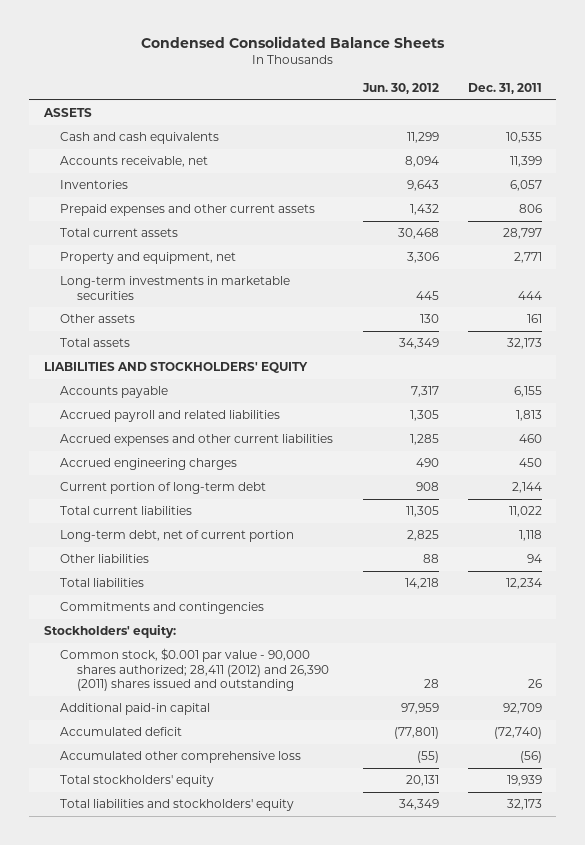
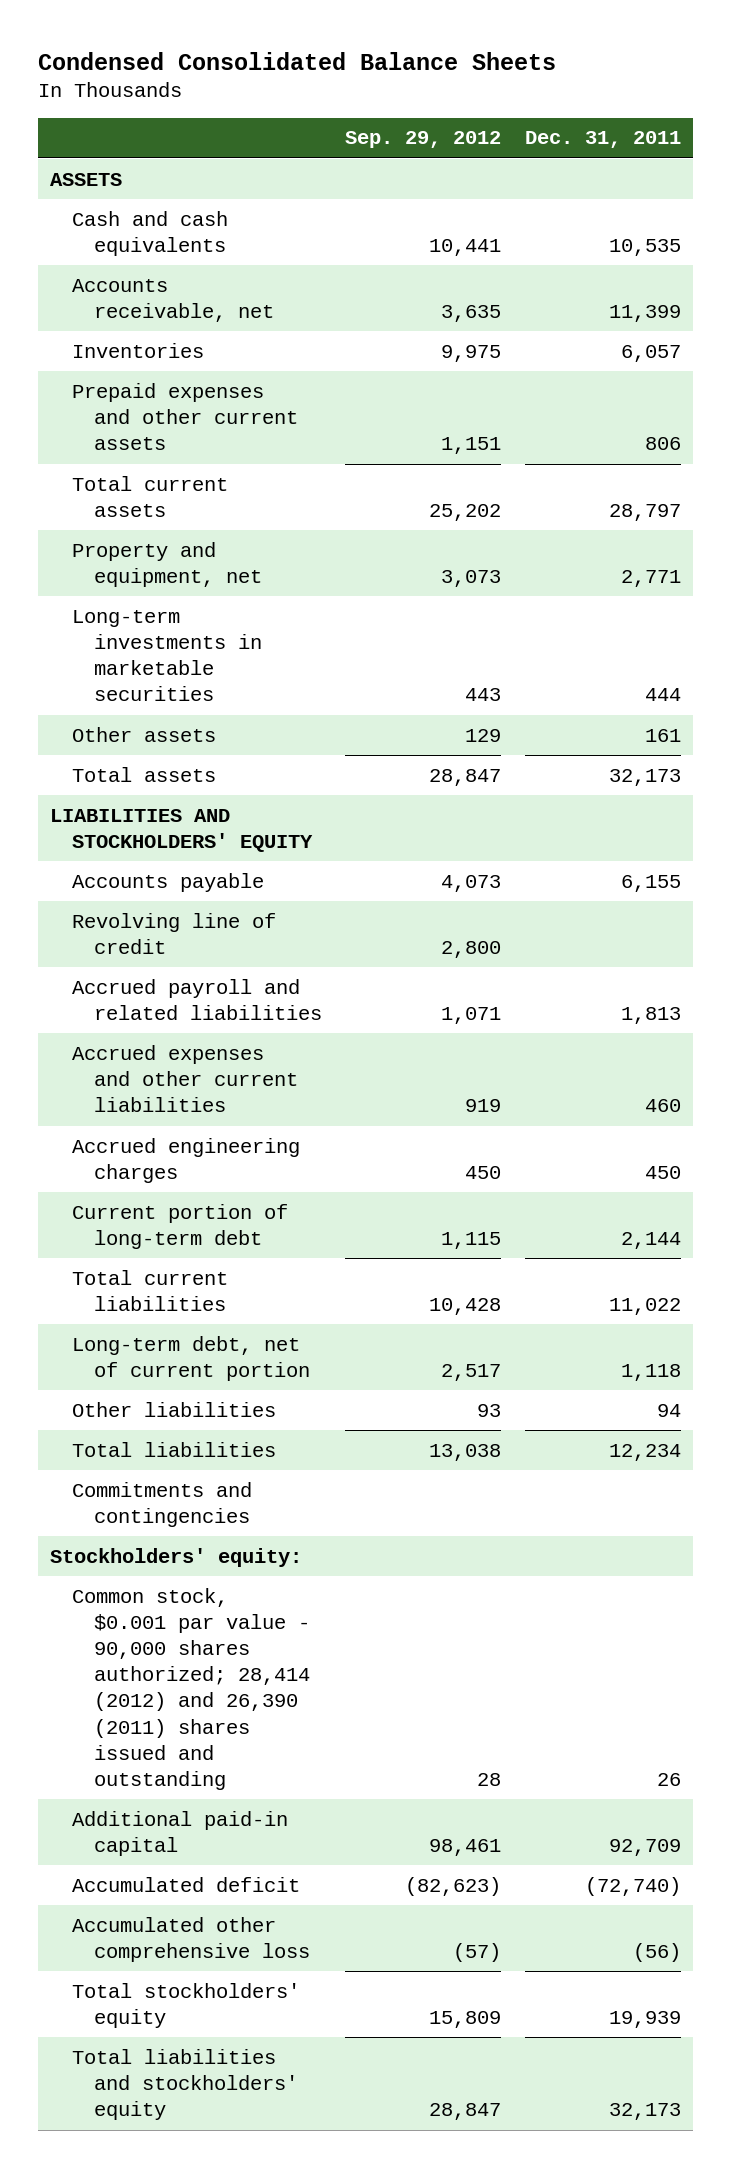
[361,83,439,95] Jun. 30, 2012 -> none
none -> [345,131,502,149] Sep. 29, 2012
none -> [71,912,276,955] Revolving line of credit
[60,648,329,692] Common stock, $0.001 par value - 90,000 shares authorized; 28,411 (2012) and 26,390 (2011) shares issued and outstanding -> [71,1587,310,1790] Common stock, $0.001 par value - 90,000 shares authorized; 28,414 (2012) and 26,390 (2011) shares issued and outstanding

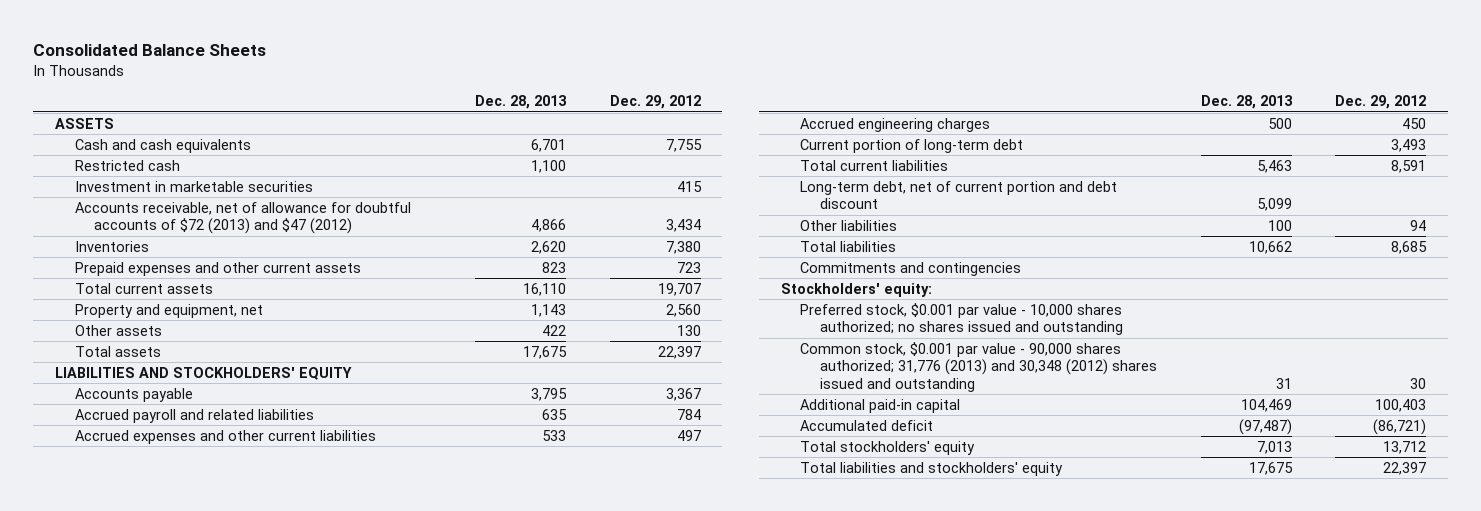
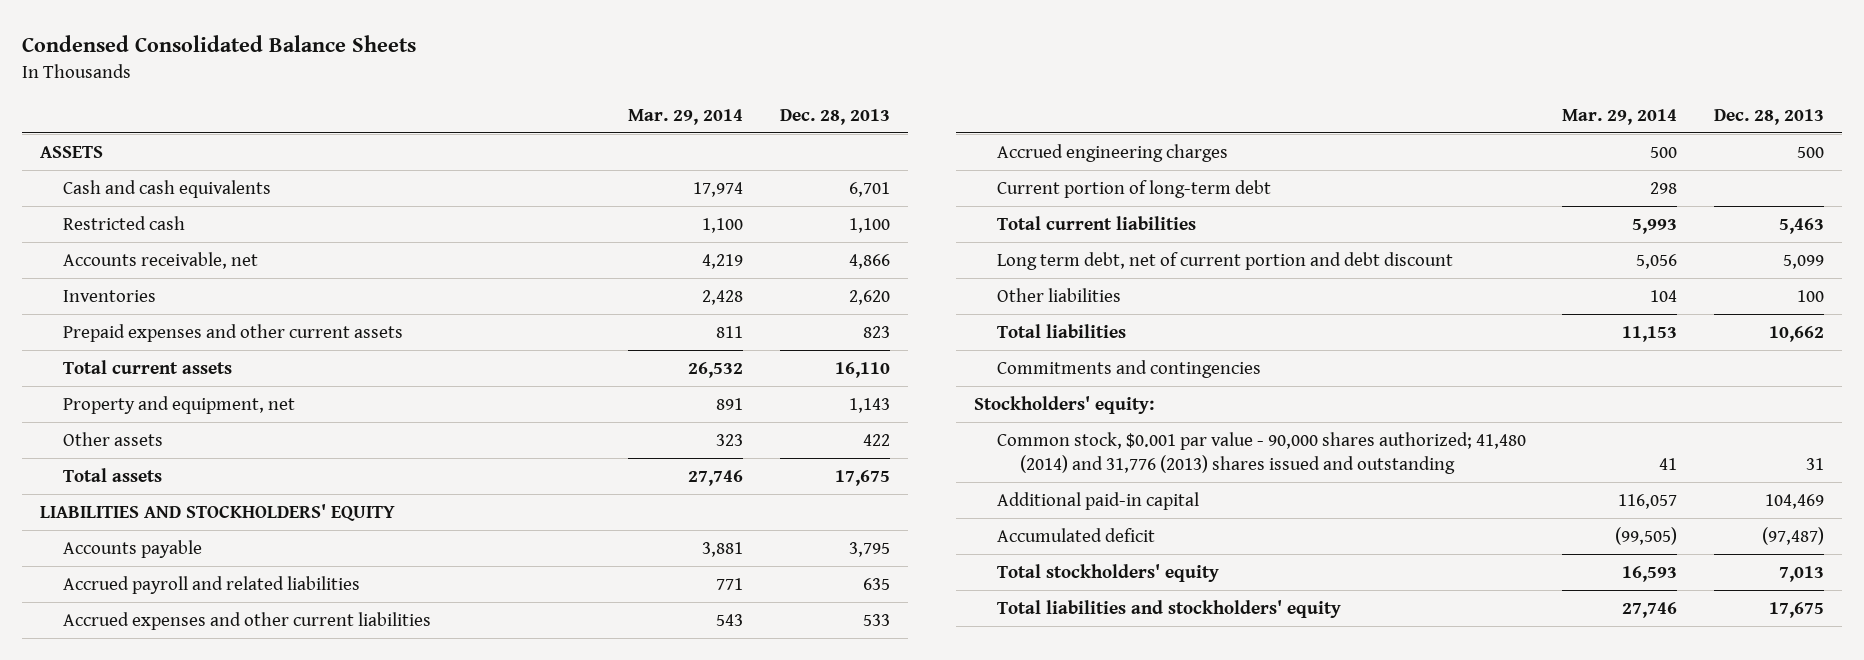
[33,43,267,56] Consolidated Balance Sheets -> [22,34,417,52] Condensed Consolidated Balance Sheets
[609,95,701,110] Dec. 29, 2012 -> none
none -> [628,108,744,125] Mar. 29, 2014
[74,180,313,192] Investment in marketable securities -> none
[74,201,411,235] Accounts receivable, net of allowance for doubtful accounts of $72 (2013) and $47 (2012) -> [63,251,259,269] Accounts receivable, net
[800,180,1118,210] Long-term debt, net of current portion and debt discount -> [997,251,1454,270] Long term debt, net of current portion and debt discount
[800,302,1124,336] Preferred stock, $0.001 par value - 10,000 shares authorized; no shares issued and outstanding -> none
[800,341,1158,392] Common stock, $0.001 par value - 90,000 shares authorized; 31,776 (2013) and 30,348 (2012) shares issued and outstanding -> [997,431,1527,474] Common stock, $0.001 par value - 90,000 shares authorized; 41,480 (2014) and 31,776 (2013) shares issued and outstanding

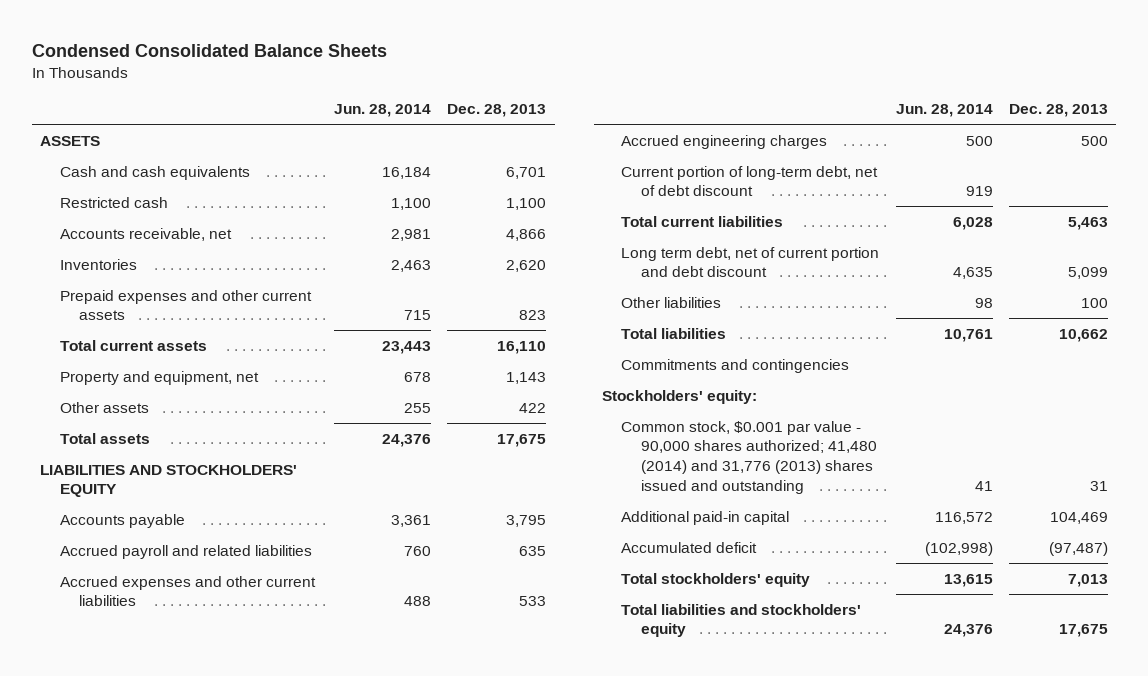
[628,108,744,125] Mar. 29, 2014 -> none
none -> [334,104,432,118] Jun. 28, 2014
[997,179,1272,198] Current portion of long-term debt -> [621,165,879,197] Current portion of long-term debt, net of debt discount

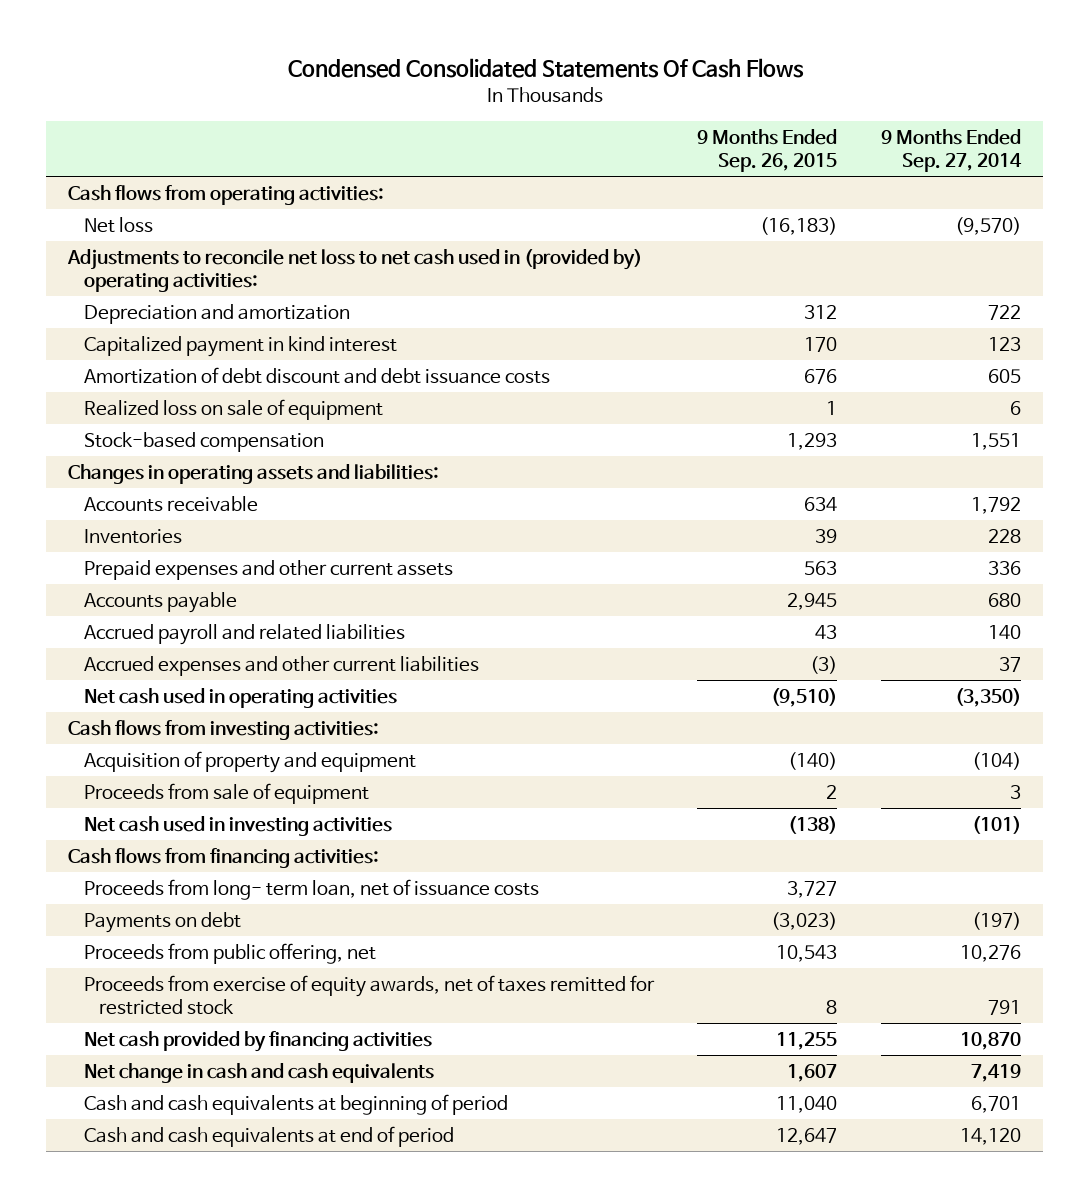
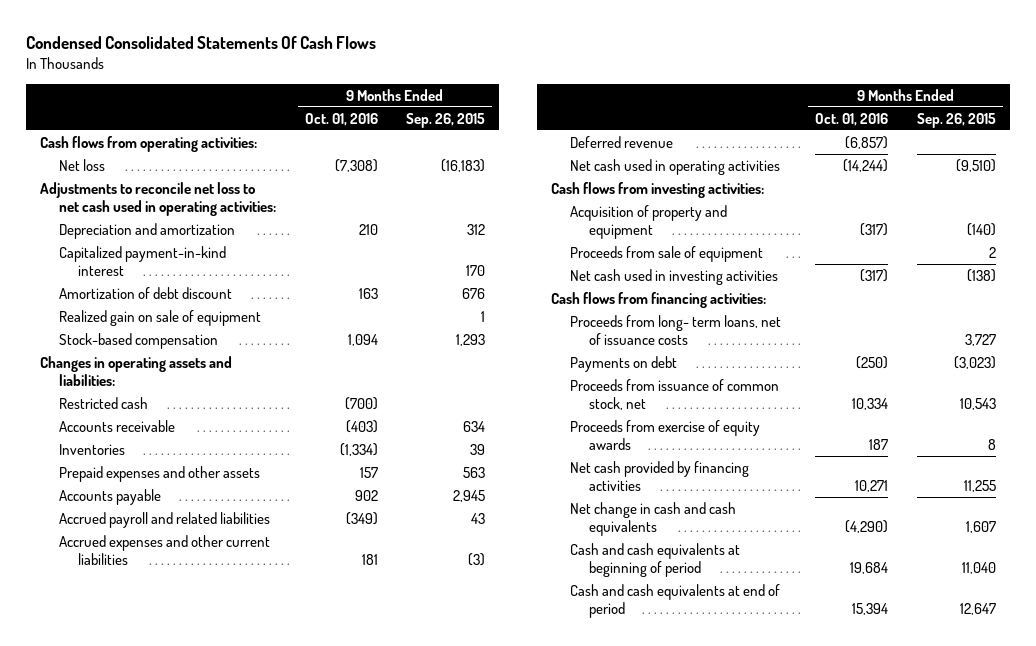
[880,129,1022,173] 9 Months Ended Sep. 27, 2014 -> none
none -> [304,112,378,126] Oct. 01, 2016
[67,248,643,293] Adjustments to reconcile net loss to net cash used in (provided by) operating activities: -> [40,181,277,216] Adjustments to reconcile net loss to net cash used in operating activities:
[83,335,397,357] Capitalized payment in kind interest -> [59,245,227,276] Capitalized payment-in-kind interest
[83,366,550,384] Amortization of debt discount and debt issuance costs -> [59,286,233,299] Amortization of debt discount
[83,398,383,420] Realized loss on sale of equipment -> [59,309,262,326] Realized gain on sale of equipment
none -> [59,396,149,409] Restricted cash
[83,559,453,580] Prepaid expenses and other current assets -> [59,465,261,482] Prepaid expenses and other assets
none -> [569,135,673,148] Deferred revenue
[83,878,539,900] Proceeds from long- term loan, net of issuance costs -> [569,314,781,345] Proceeds from long- term loans, net of issuance costs
[83,942,376,964] Proceeds from public offering, net -> [569,378,779,410] Proceeds from issuance of common stock, net
[83,974,655,1016] Proceeds from exercise of equity awards, net of taxes remitted for restricted stock -> [569,419,760,450] Proceeds from exercise of equity awards

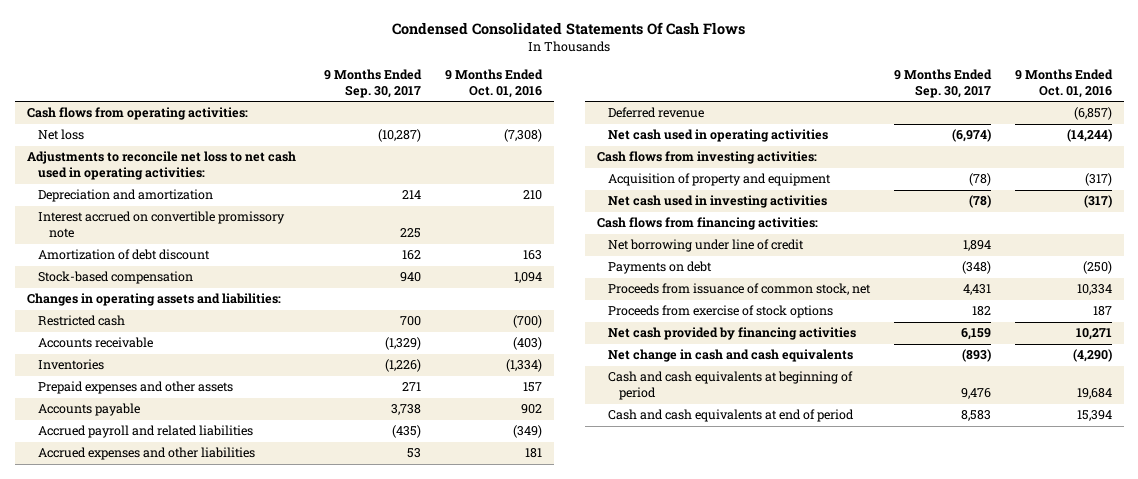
[406,112,486,128] Sep. 26, 2015 -> none
none -> [323,68,422,98] 9 Months Ended Sep. 30, 2017
[59,245,227,276] Capitalized payment-in-kind interest -> none
none -> [37,211,285,239] Interest accrued on convertible promissory note
[59,309,262,326] Realized gain on sale of equipment -> none
[59,534,271,565] Accrued expenses and other current liabilities -> [37,447,255,461] Accrued expenses and other liabilities
[569,245,763,262] Proceeds from sale of equipment -> none
[569,314,781,345] Proceeds from long- term loans, net of issuance costs -> none
none -> [607,239,804,253] Net borrowing under line of credit
[569,419,760,450] Proceeds from exercise of equity awards -> [607,305,833,319] Proceeds from exercise of stock options

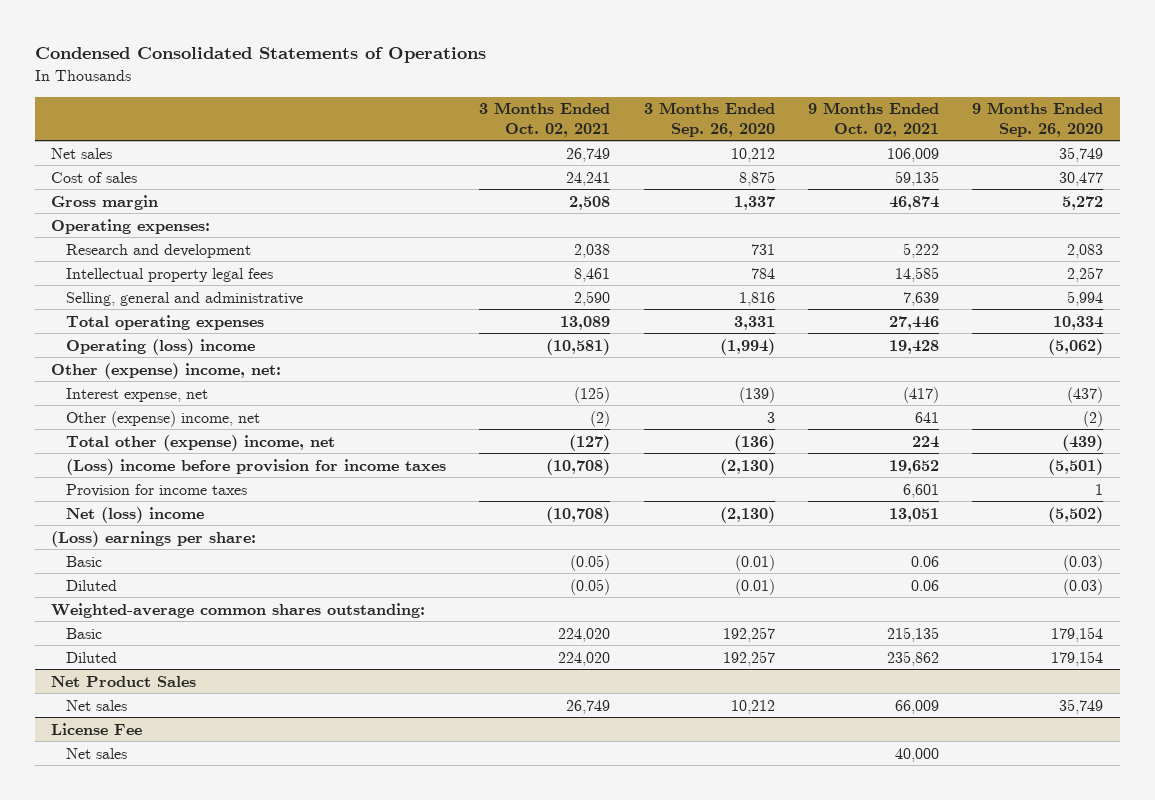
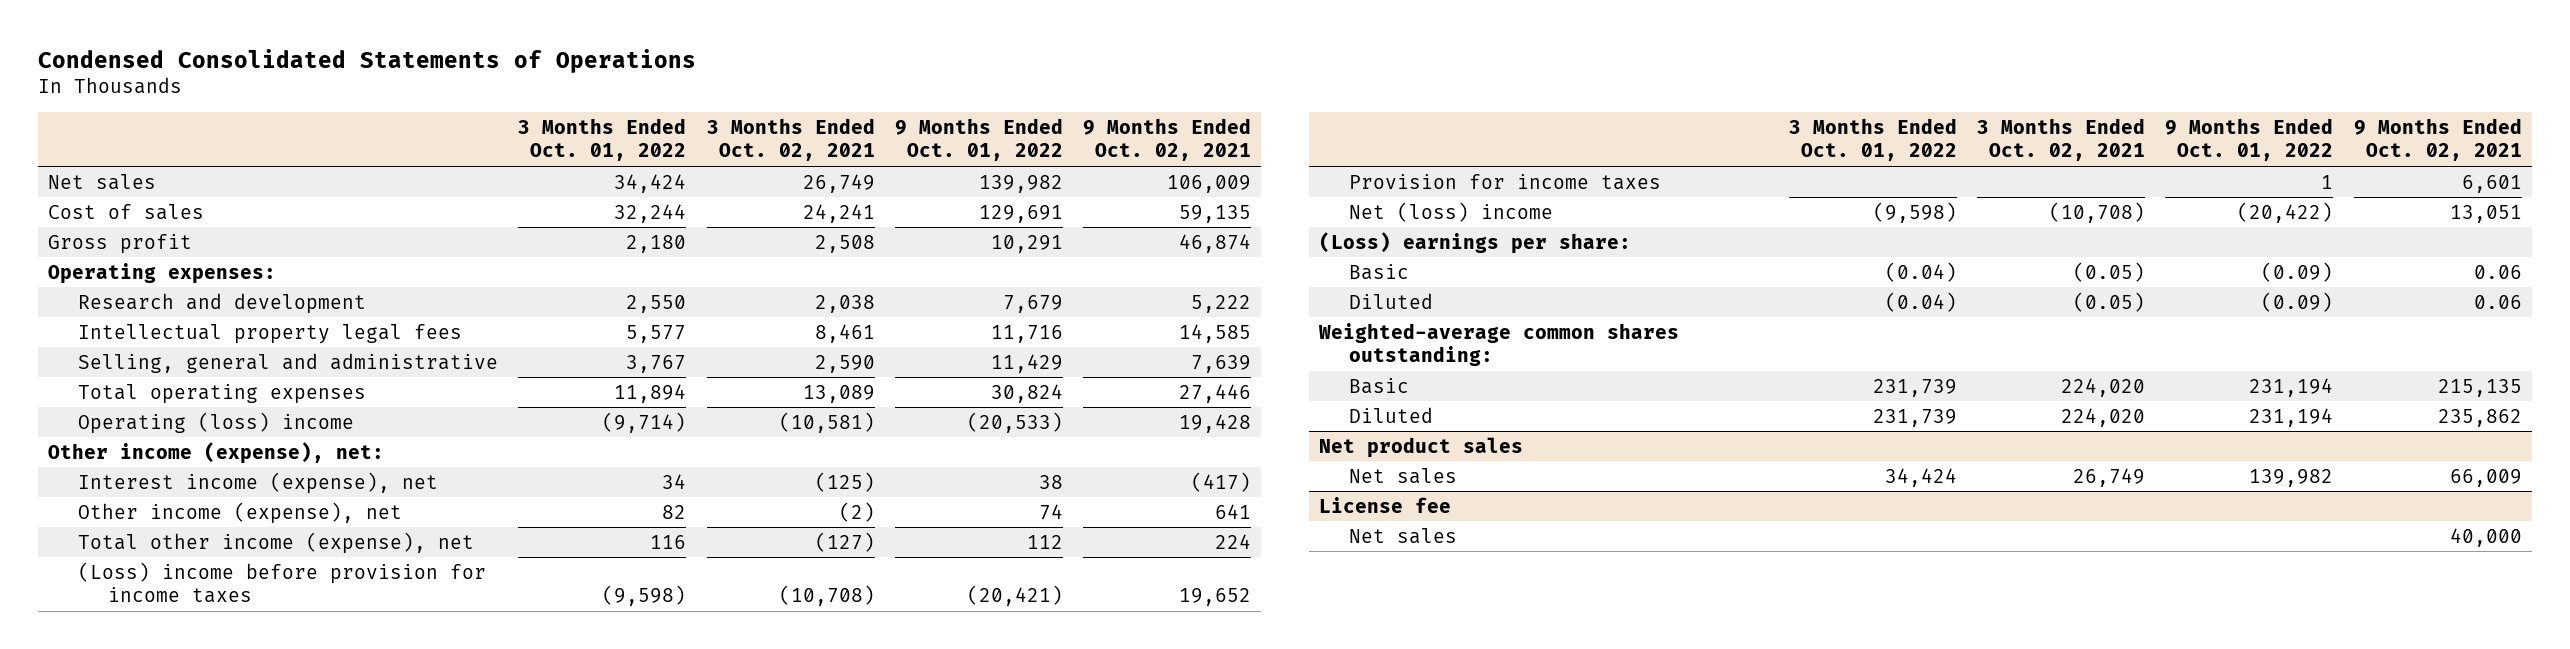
[643,102,775,137] 3 Months Ended Sep. 26, 2020 -> none
[972,102,1104,137] 9 Months Ended Sep. 26, 2020 -> none
none -> [518,117,687,162] 3 Months Ended Oct. 01, 2022
none -> [894,117,1063,162] 9 Months Ended Oct. 01, 2022
[51,194,159,210] Gross margin -> [48,233,193,254] Gross profit
[51,362,282,379] Other (expense) income, net: -> [48,441,385,464] Other income (expense), net:
[65,387,208,402] Interest expense, net -> [78,471,439,494] Interest income (expense), net
[65,410,260,427] Other (expense) income, net -> [78,501,403,524] Other income (expense), net
[65,434,335,451] Total other (expense) income, net -> [78,531,475,554] Total other income (expense), net
[51,675,197,687] Net Product Sales -> [1318,436,1523,458] Net product sales
[51,722,143,735] License Fee -> [1318,496,1451,513] License fee

